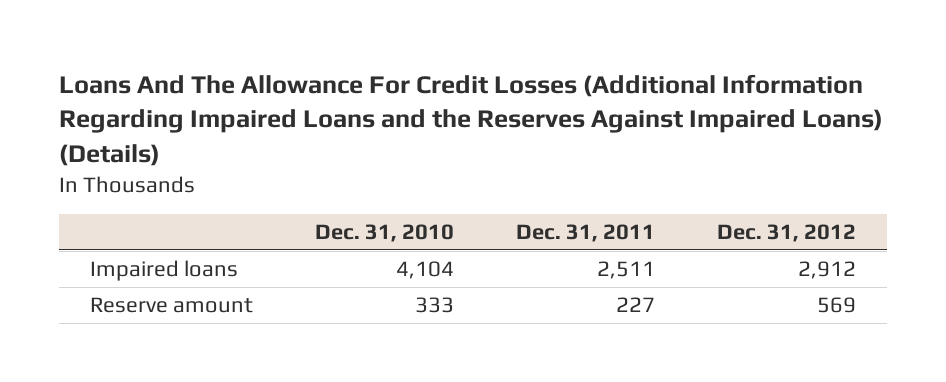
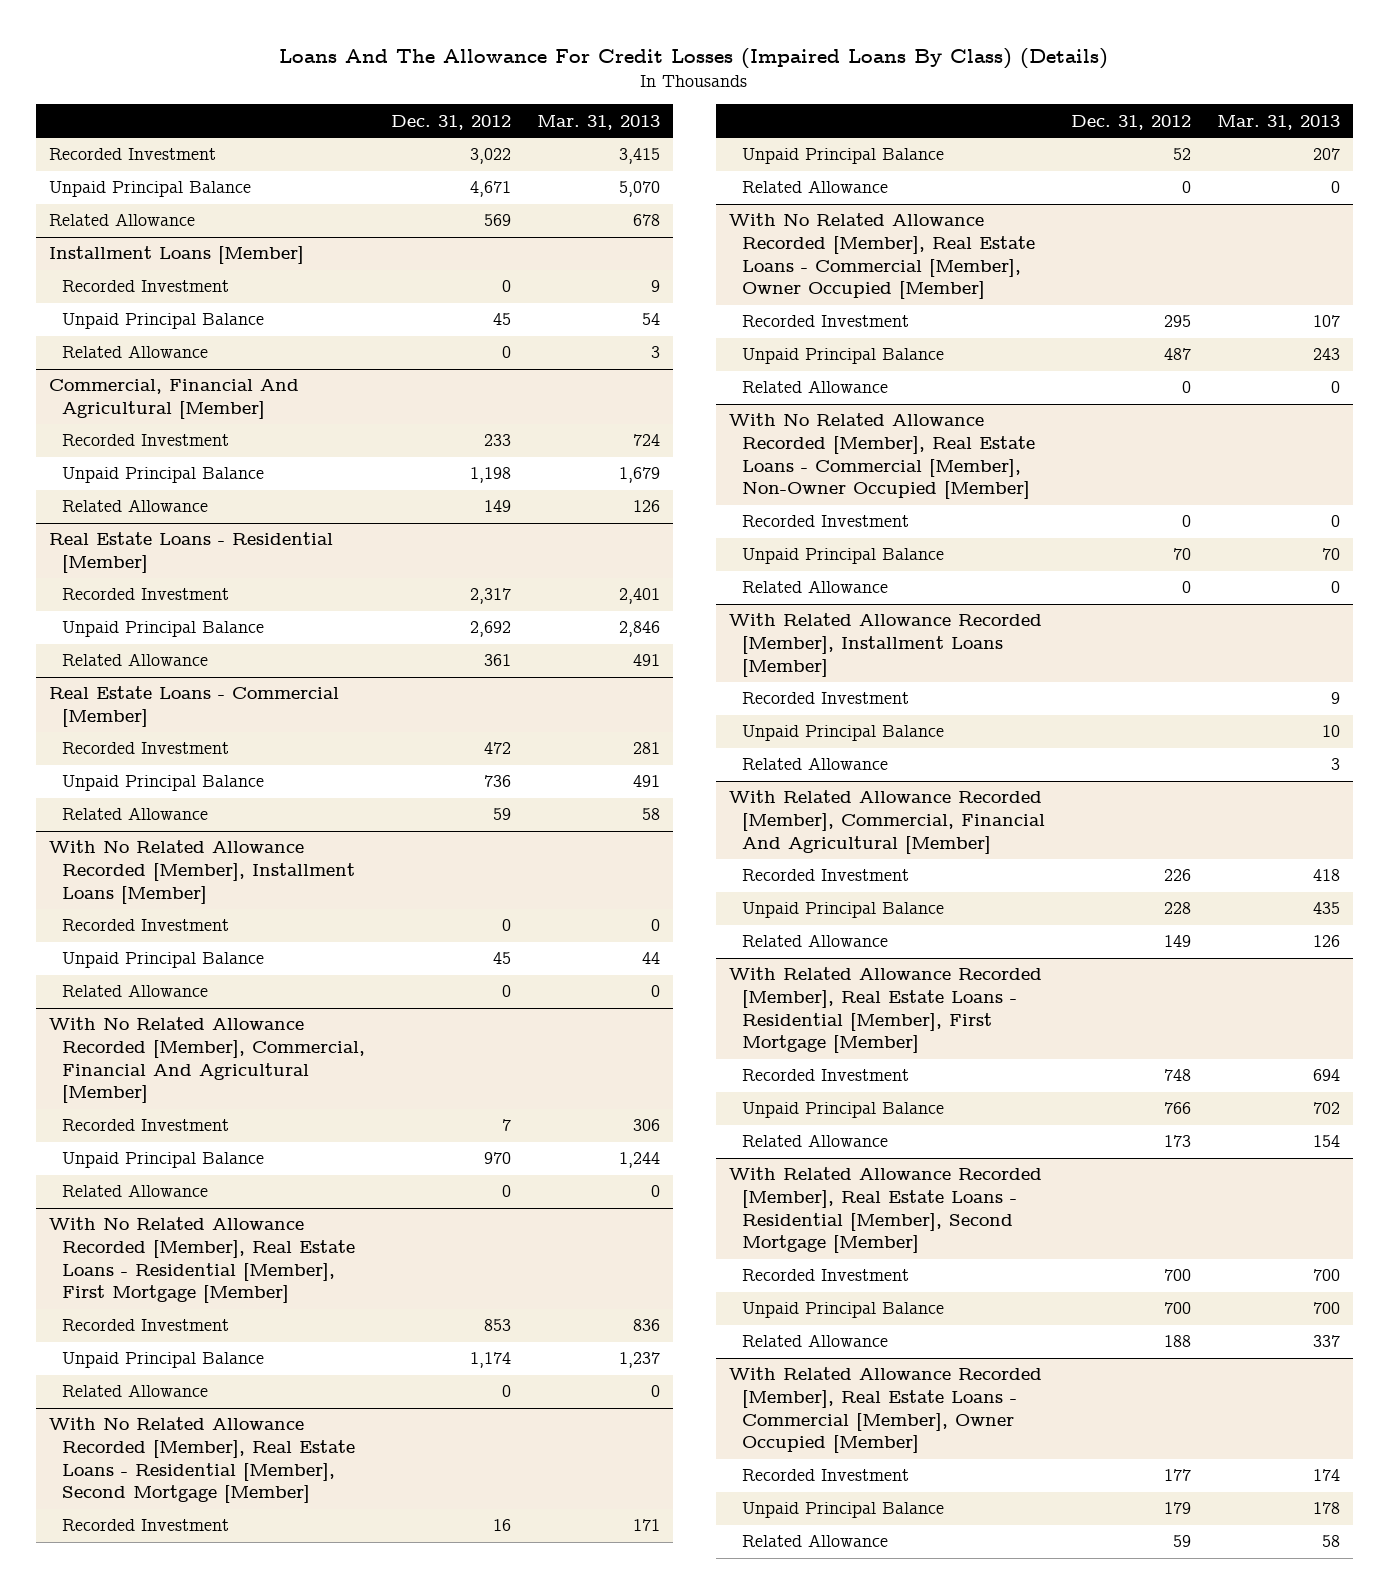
[58,74,883,166] Loans And The Allowance For Credit Losses (Additional Information Regarding Impaired Loans and the Reserves Against Impaired Loans) (Details) -> [279,48,1109,70] Loans And The Allowance For Credit Losses (Impaired Loans By Class) (Details)
[314,223,454,242] Dec. 31, 2010 -> none
[515,223,655,242] Dec. 31, 2011 -> none
none -> [536,114,660,130] Mar. 31, 2013
[89,260,238,282] Impaired loans -> none
none -> [49,148,217,161] Recorded Investment
none -> [49,181,252,198] Unpaid Principal Balance
[89,297,253,314] Reserve amount -> [49,213,196,227] Related Allowance
none -> [49,246,305,265] Installment Loans [Member]
none -> [61,280,229,293] Recorded Investment
none -> [61,313,264,330] Unpaid Principal Balance
none -> [61,345,208,359] Related Allowance
none -> [49,379,300,420] Commercial, Financial And Agricultural [Member]
none -> [61,434,229,447] Recorded Investment
none -> [61,467,264,484] Unpaid Principal Balance
none -> [61,499,208,513] Related Allowance
none -> [49,532,334,574] Real Estate Loans - Residential [Member]
none -> [61,588,229,601] Recorded Investment
none -> [61,621,264,638] Unpaid Principal Balance
none -> [61,653,208,667] Related Allowance
none -> [49,686,340,728] Real Estate Loans - Commercial [Member]
none -> [61,742,229,755] Recorded Investment
none -> [61,775,264,792] Unpaid Principal Balance
none -> [61,807,208,821] Related Allowance
none -> [49,840,355,904] With No Related Allowance Recorded [Member], Installment Loans [Member]
none -> [61,919,229,932] Recorded Investment
none -> [61,952,264,969] Unpaid Principal Balance
none -> [61,984,208,998] Related Allowance
none -> [49,1017,365,1104] With No Related Allowance Recorded [Member], Commercial, Financial And Agricultural [Member]
none -> [61,1119,229,1132] Recorded Investment
none -> [61,1152,264,1169] Unpaid Principal Balance
none -> [61,1184,208,1198] Related Allowance
none -> [49,1217,355,1304] With No Related Allowance Recorded [Member], Real Estate Loans - Residential [Member], First Mortgage [Member]
none -> [61,1319,229,1332] Recorded Investment
none -> [61,1352,264,1369] Unpaid Principal Balance
none -> [61,1384,208,1398] Related Allowance
none -> [49,1417,355,1504] With No Related Allowance Recorded [Member], Real Estate Loans - Residential [Member], Second Mortgage [Member]
none -> [61,1519,229,1532] Recorded Investment
none -> [741,148,944,165] Unpaid Principal Balance
none -> [741,180,888,194] Related Allowance
none -> [729,213,1035,300] With No Related Allowance Recorded [Member], Real Estate Loans - Commercial [Member], Owner Occupied [Member]
none -> [741,315,909,328] Recorded Investment
none -> [741,348,944,365] Unpaid Principal Balance
none -> [741,380,888,394] Related Allowance
none -> [729,413,1035,500] With No Related Allowance Recorded [Member], Real Estate Loans - Commercial [Member], Non-Owner Occupied [Member]
none -> [741,515,909,528] Recorded Investment
none -> [741,548,944,565] Unpaid Principal Balance
none -> [741,580,888,594] Related Allowance
none -> [729,613,1043,677] With Related Allowance Recorded [Member], Installment Loans [Member]
none -> [741,692,909,705] Recorded Investment
none -> [741,725,944,742] Unpaid Principal Balance
none -> [741,757,888,771] Related Allowance
none -> [729,790,1045,854] With Related Allowance Recorded [Member], Commercial, Financial And Agricultural [Member]
none -> [741,869,909,882] Recorded Investment
none -> [741,902,944,919] Unpaid Principal Balance
none -> [741,934,888,948] Related Allowance
none -> [729,967,1043,1054] With Related Allowance Recorded [Member], Real Estate Loans - Residential [Member], First Mortgage [Member]
none -> [741,1069,909,1082] Recorded Investment
none -> [741,1102,944,1119] Unpaid Principal Balance
none -> [741,1134,888,1148] Related Allowance
none -> [729,1167,1043,1254] With Related Allowance Recorded [Member], Real Estate Loans - Residential [Member], Second Mortgage [Member]
none -> [741,1269,909,1282] Recorded Investment
none -> [741,1302,944,1319] Unpaid Principal Balance
none -> [741,1334,888,1348] Related Allowance
none -> [729,1367,1043,1454] With Related Allowance Recorded [Member], Real Estate Loans - Commercial [Member], Owner Occupied [Member]
none -> [741,1469,909,1482] Recorded Investment
none -> [741,1502,944,1519] Unpaid Principal Balance
none -> [741,1534,888,1548] Related Allowance

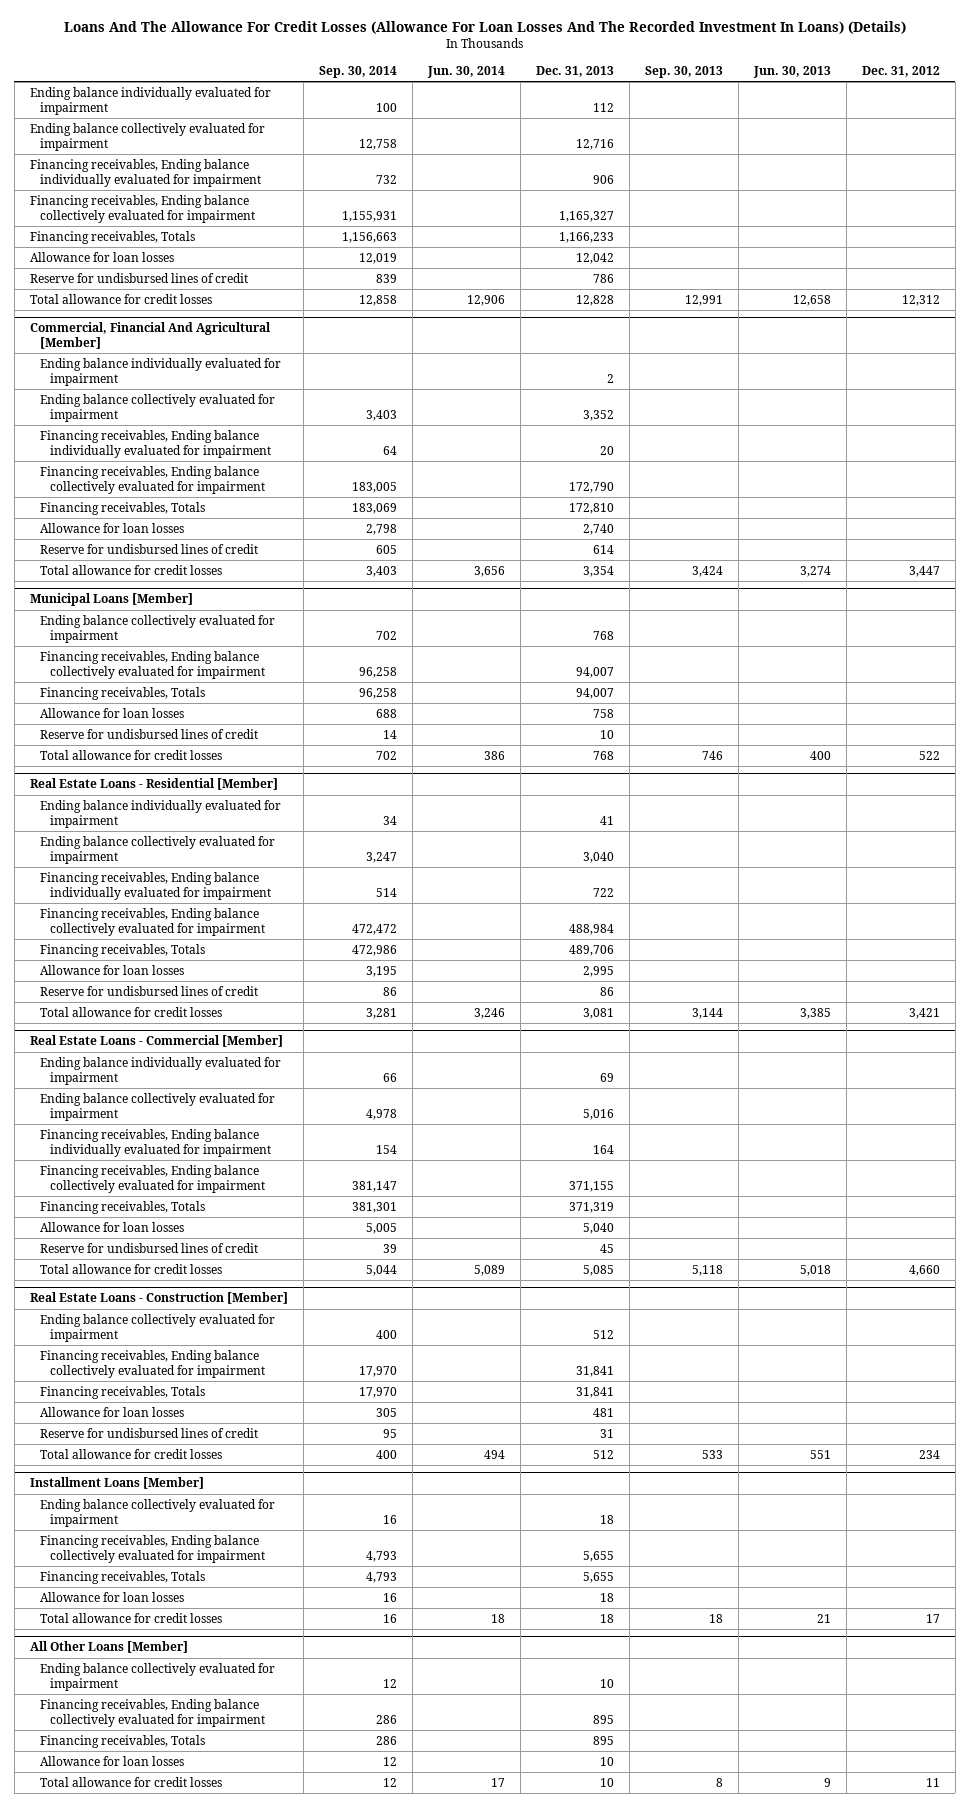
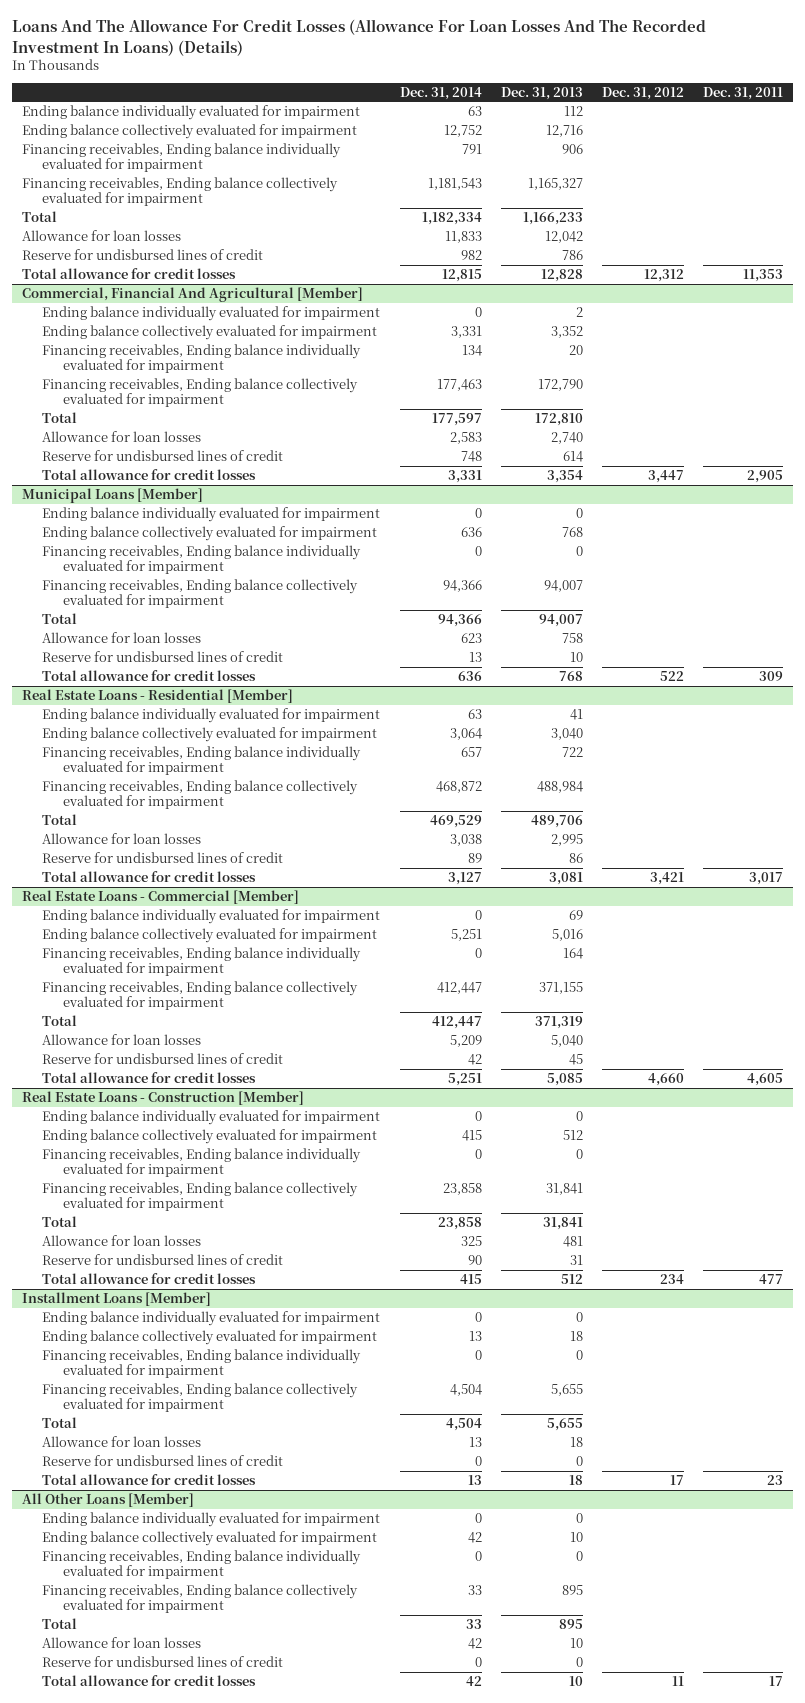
[318,65,397,78] Sep. 30, 2014 -> none
[426,65,505,78] Jun. 30, 2014 -> none
[644,65,723,78] Sep. 30, 2013 -> none
[752,65,831,78] Jun. 30, 2013 -> none
none -> [399,86,482,100] Dec. 31, 2014
none -> [703,86,784,100] Dec. 31, 2011
[29,230,195,244] Financing receivables, Totals -> [21,210,57,222] Total
[39,501,205,515] Financing receivables, Totals -> [42,411,78,423] Total
none -> [42,506,381,522] Ending balance individually evaluated for impairment
none -> [42,544,362,575] Financing receivables, Ending balance individually evaluated for impairment
[39,686,205,700] Financing receivables, Totals -> [42,612,78,624] Total
[39,943,205,957] Financing receivables, Totals -> [42,813,78,825] Total
[39,1200,205,1214] Financing receivables, Totals -> [42,1014,78,1026] Total
none -> [42,1109,381,1125] Ending balance individually evaluated for impairment
none -> [42,1147,362,1178] Financing receivables, Ending balance individually evaluated for impairment
[39,1385,205,1399] Financing receivables, Totals -> [42,1215,78,1227] Total
none -> [42,1310,381,1326] Ending balance individually evaluated for impairment
none -> [42,1348,362,1379] Financing receivables, Ending balance individually evaluated for impairment
[39,1570,205,1584] Financing receivables, Totals -> [42,1416,78,1428] Total
none -> [42,1454,284,1466] Reserve for undisbursed lines of credit
none -> [42,1511,381,1527] Ending balance individually evaluated for impairment
none -> [42,1549,362,1580] Financing receivables, Ending balance individually evaluated for impairment
[39,1734,205,1748] Financing receivables, Totals -> [42,1617,78,1629] Total
none -> [42,1655,284,1667] Reserve for undisbursed lines of credit

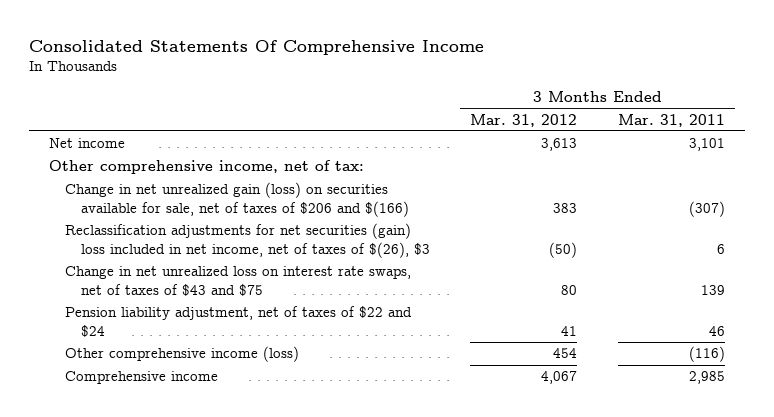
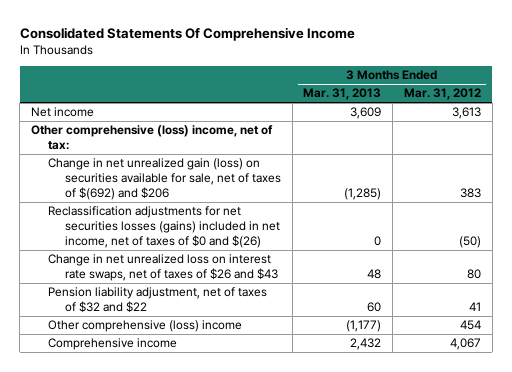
[617,113,725,127] Mar. 31, 2011 -> none
none -> [303,88,382,101] Mar. 31, 2013
[49,160,365,175] Other comprehensive income, net of tax: -> [31,125,274,151] Other comprehensive (loss) income, net of tax:
[64,182,409,217] Change in net unrealized gain (loss) on securities available for sale, net of taxes of $206 and $(166) -> [48,158,281,200] Change in net unrealized gain (loss) on securities available for sale, net of taxes of $(692) and $206
[64,223,430,258] Reclassification adjustments for net securities (gain) loss included in net income, net of taxes of $(26), $3 -> [48,206,280,248] Reclassification adjustments for net securities losses (gains) included in net income, net of taxes of $0 and $(26)
[64,266,411,296] Change in net unrealized loss on interest rate swaps, net of taxes of $43 and $75 -> [48,254,278,282] Change in net unrealized loss on interest rate swaps, net of taxes of $26 and $43
[64,306,412,337] Pension liability adjustment, net of taxes of $22 and $24 -> [48,287,268,314] Pension liability adjustment, net of taxes of $32 and $22
[64,346,299,363] Other comprehensive income (loss) -> [48,320,243,333] Other comprehensive (loss) income

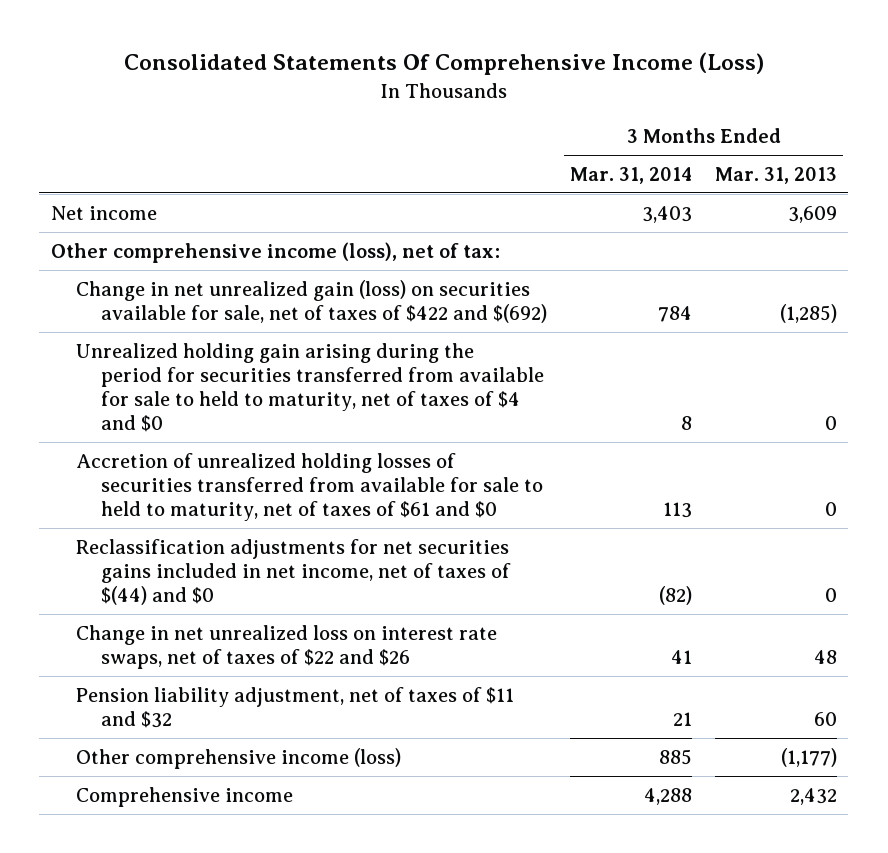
[19,27,355,42] Consolidated Statements Of Comprehensive Income -> [123,52,764,76] Consolidated Statements Of Comprehensive Income (Loss)
[403,88,481,101] Mar. 31, 2012 -> none
none -> [570,166,693,184] Mar. 31, 2014
[31,125,274,151] Other comprehensive (loss) income, net of tax: -> [50,241,500,263] Other comprehensive income (loss), net of tax:
[48,158,281,200] Change in net unrealized gain (loss) on securities available for sale, net of taxes of $(692) and $206 -> [76,279,548,323] Change in net unrealized gain (loss) on securities available for sale, net of taxes of $422 and $(692)
none -> [76,342,545,433] Unrealized holding gain arising during the period for securities transferred from available for sale to held to maturity, net of taxes of $4 and $0
none -> [76,452,544,522] Accretion of unrealized holding losses of securities transferred from available for sale to held to maturity, net of taxes of $61 and $0
[48,206,280,248] Reclassification adjustments for net securities losses (gains) included in net income, net of taxes of $0 and $(26) -> [76,538,512,606] Reclassification adjustments for net securities gains included in net income, net of taxes of $(44) and $0
[48,254,278,282] Change in net unrealized loss on interest rate swaps, net of taxes of $26 and $43 -> [76,624,498,669] Change in net unrealized loss on interest rate swaps, net of taxes of $22 and $26
[48,287,268,314] Pension liability adjustment, net of taxes of $32 and $22 -> [76,686,515,728] Pension liability adjustment, net of taxes of $11 and $32
[48,320,243,333] Other comprehensive (loss) income -> [76,747,402,769] Other comprehensive income (loss)

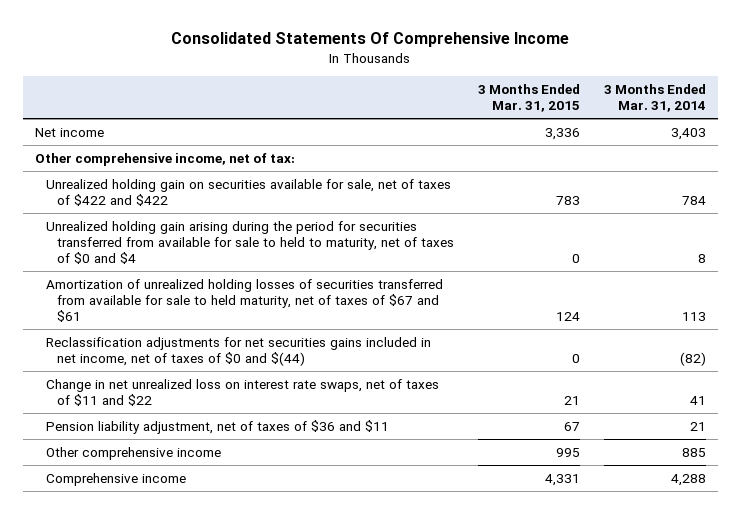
[123,52,764,76] Consolidated Statements Of Comprehensive Income (Loss) -> [171,32,570,48] Consolidated Statements Of Comprehensive Income
[715,166,838,184] Mar. 31, 2013 -> none
none -> [478,84,581,113] 3 Months Ended Mar. 31, 2015
[50,241,500,263] Other comprehensive income (loss), net of tax: -> [34,152,295,166] Other comprehensive income, net of tax:
[76,279,548,323] Change in net unrealized gain (loss) on securities available for sale, net of taxes of $422 and $(692) -> [46,178,452,207] Unrealized holding gain on securities available for sale, net of taxes of $422 and $422
[76,342,545,433] Unrealized holding gain arising during the period for securities transferred from available for sale to held to maturity, net of taxes of $4 and $0 -> [46,220,455,265] Unrealized holding gain arising during the period for securities transferred from available for sale to held to maturity, net of taxes of $0 and $4
[76,452,544,522] Accretion of unrealized holding losses of securities transferred from available for sale to held to maturity, net of taxes of $61 and $0 -> [46,278,444,323] Amortization of unrealized holding losses of securities transferred from available for sale to held maturity, net of taxes of $67 and $61
[76,538,512,606] Reclassification adjustments for net securities gains included in net income, net of taxes of $(44) and $0 -> [46,336,432,367] Reclassification adjustments for net securities gains included in net income, net of taxes of $0 and $(44)
[76,624,498,669] Change in net unrealized loss on interest rate swaps, net of taxes of $22 and $26 -> [46,378,440,407] Change in net unrealized loss on interest rate swaps, net of taxes of $11 and $22
[76,686,515,728] Pension liability adjustment, net of taxes of $11 and $32 -> [46,419,390,434] Pension liability adjustment, net of taxes of $36 and $11
[76,747,402,769] Other comprehensive income (loss) -> [46,446,222,460] Other comprehensive income

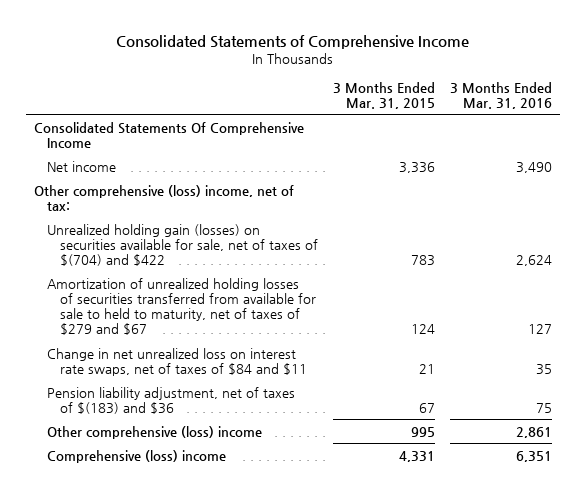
[171,32,570,48] Consolidated Statements Of Comprehensive Income -> [116,34,470,49] Consolidated Statements of Comprehensive Income
[603,84,706,113] 3 Months Ended Mar. 31, 2014 -> none
none -> [450,81,553,109] 3 Months Ended Mar. 31, 2016
none -> [33,121,304,148] Consolidated Statements Of Comprehensive Income
[46,220,455,265] Unrealized holding gain arising during the period for securities transferred from available for sale to held to maturity, net of taxes of $0 and $4 -> none
[46,336,432,367] Reclassification adjustments for net securities gains included in net income, net of taxes of $0 and $(44) -> none
[34,152,295,166] Other comprehensive income, net of tax: -> [33,184,294,211] Other comprehensive (loss) income, net of tax:
[46,178,452,207] Unrealized holding gain on securities available for sale, net of taxes of $422 and $422 -> [46,223,319,266] Unrealized holding gain (losses) on securities available for sale, net of taxes of $(704) and $422
[46,278,444,323] Amortization of unrealized holding losses of securities transferred from available for sale to held maturity, net of taxes of $67 and $61 -> [46,277,317,335] Amortization of unrealized holding losses of securities transferred from available for sale to held to maturity, net of taxes of $279 and $67
[46,378,440,407] Change in net unrealized loss on interest rate swaps, net of taxes of $11 and $22 -> [46,347,308,376] Change in net unrealized loss on interest rate swaps, net of taxes of $84 and $11
[46,419,390,434] Pension liability adjustment, net of taxes of $36 and $11 -> [46,386,295,414] Pension liability adjustment, net of taxes of $(183) and $36
[46,446,222,460] Other comprehensive income -> [46,425,262,439] Other comprehensive (loss) income
[46,472,187,486] Comprehensive income -> [46,449,226,463] Comprehensive (loss) income

